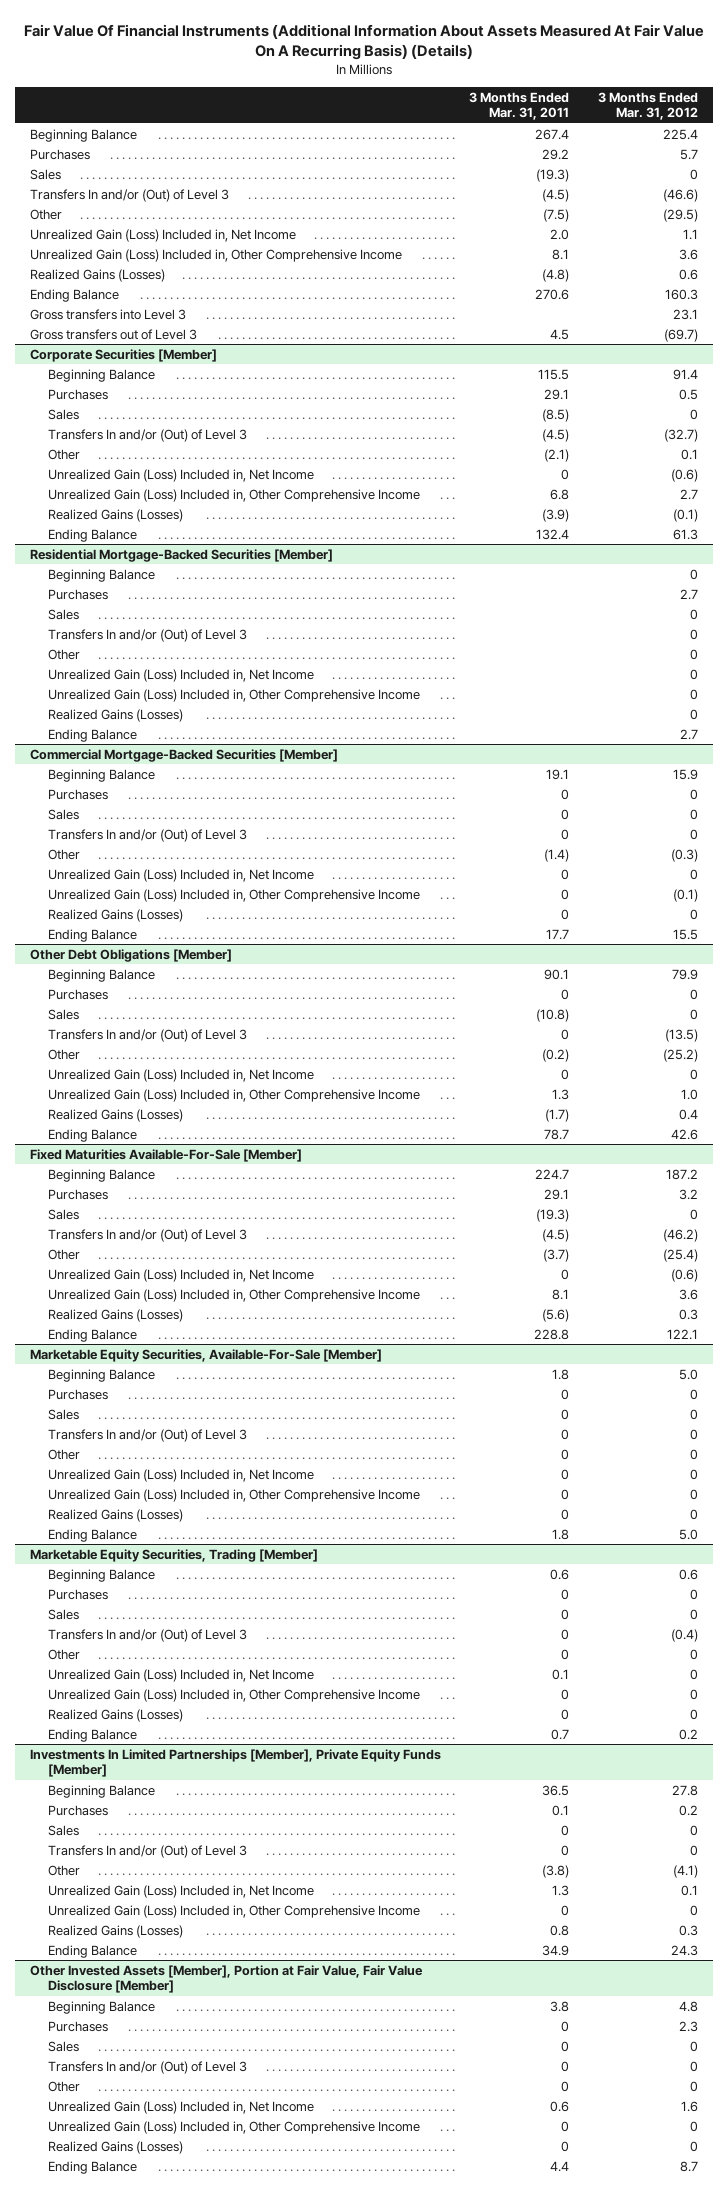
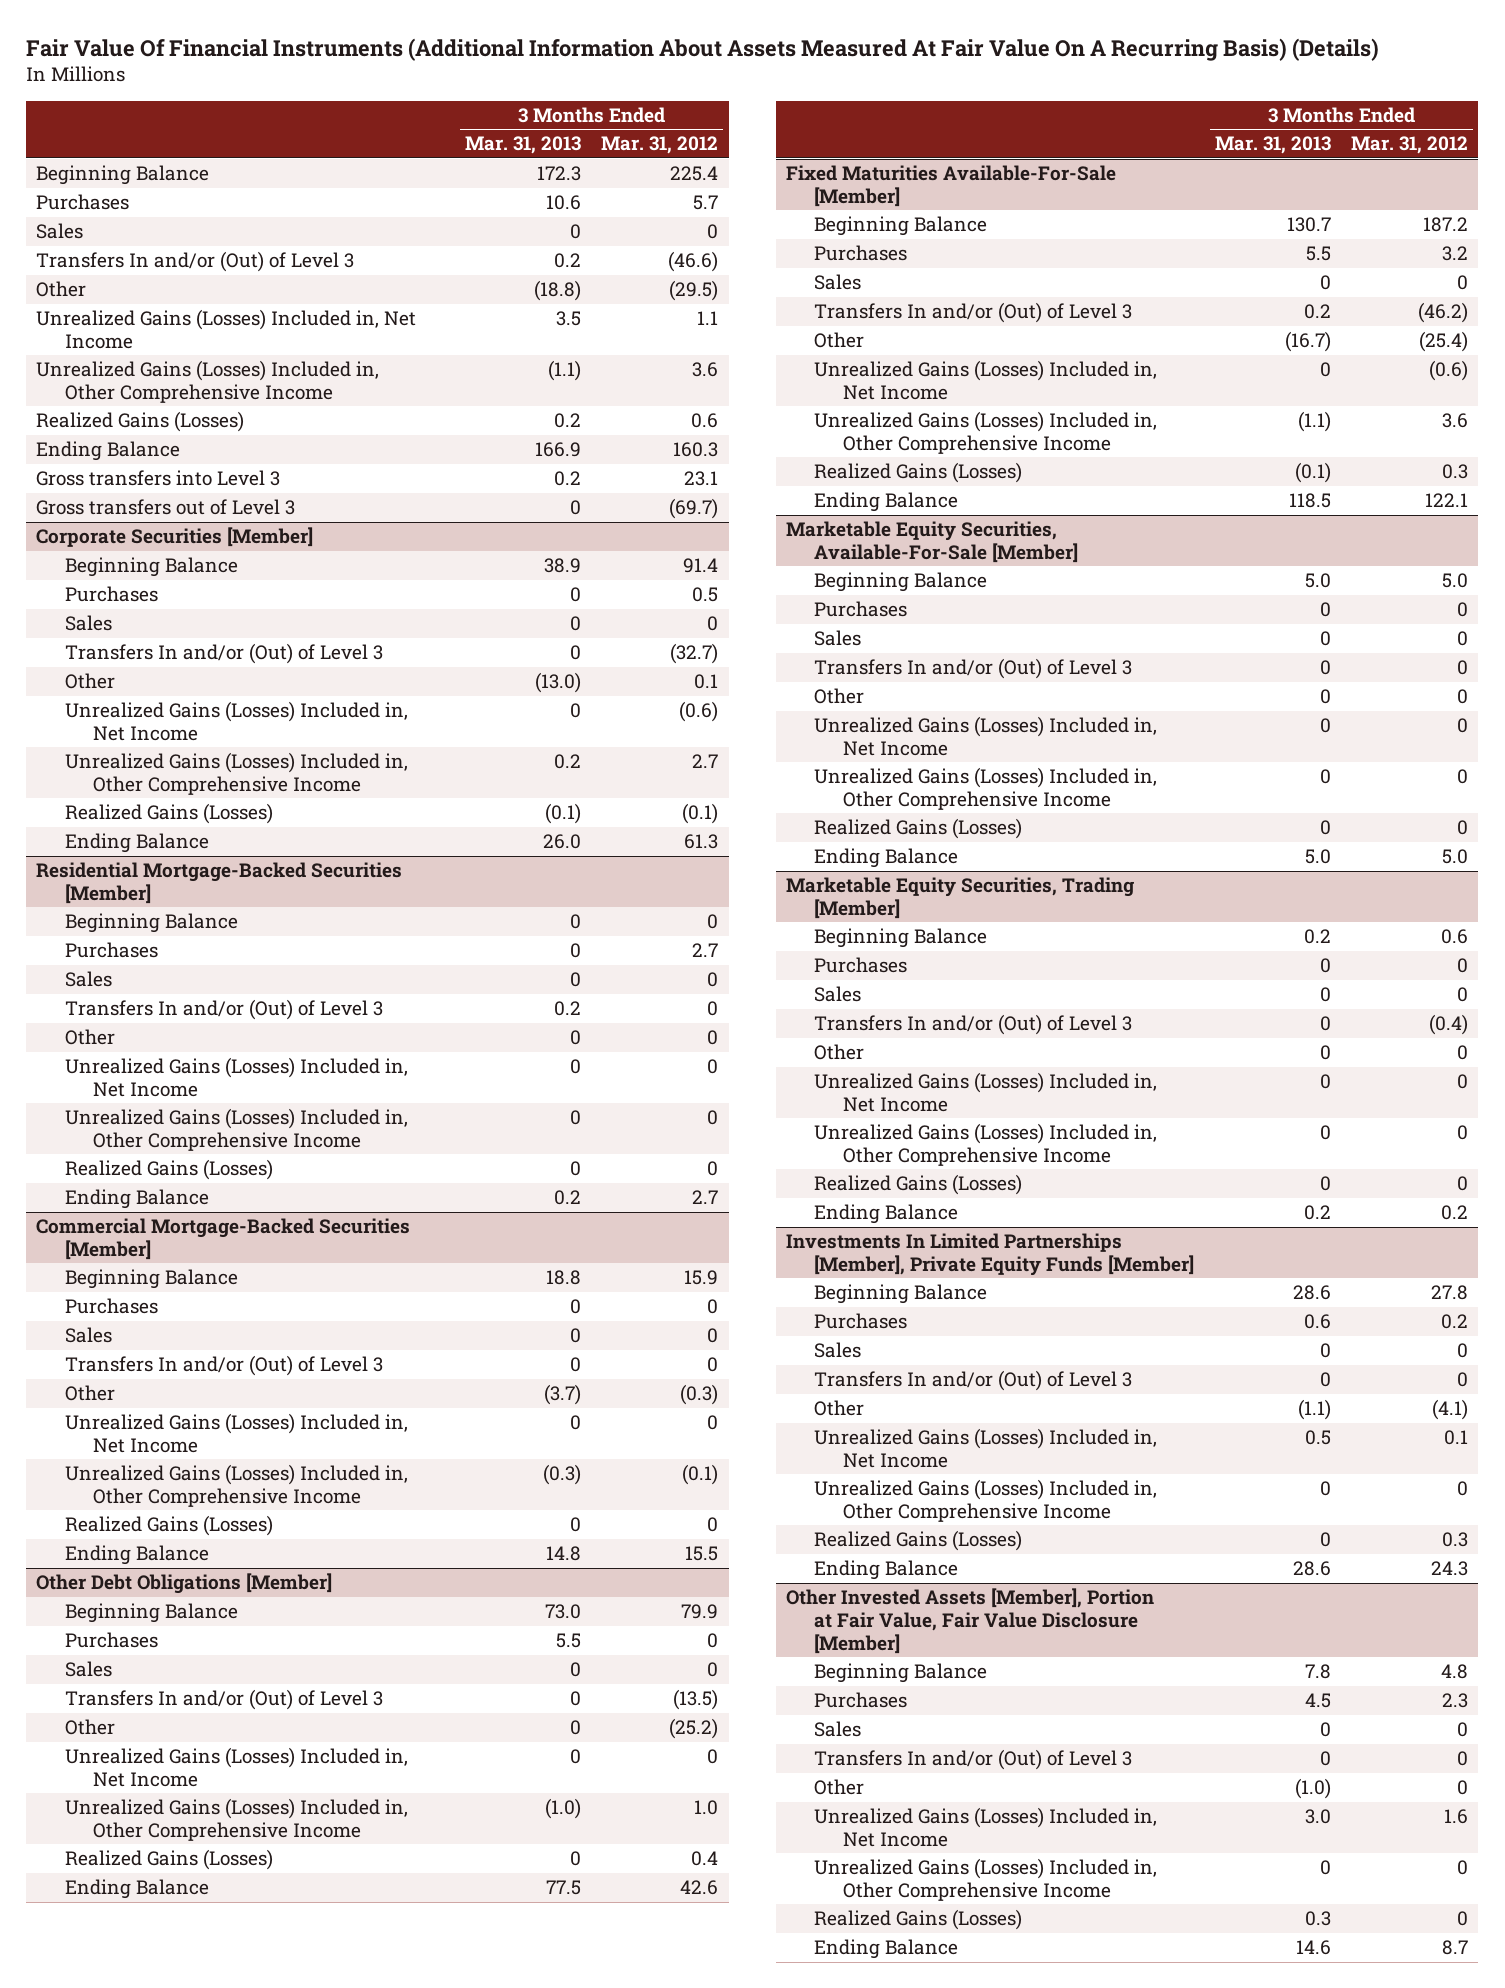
[469,91,570,121] 3 Months Ended Mar. 31, 2011 -> none
none -> [464,136,581,155] Mar. 31, 2013
[29,228,296,242] Unrealized Gain (Loss) Included in, Net Income -> [36,309,417,349] Unrealized Gains (Losses) Included in, Net Income
[29,248,402,262] Unrealized Gain (Loss) Included in, Other Comprehensive Income -> [36,360,380,403] Unrealized Gains (Losses) Included in, Other Comprehensive Income
[47,468,314,482] Unrealized Gain (Loss) Included in, Net Income -> [64,701,408,741] Unrealized Gains (Losses) Included in, Net Income
[47,488,420,502] Unrealized Gain (Loss) Included in, Other Comprehensive Income -> [64,752,408,795] Unrealized Gains (Losses) Included in, Other Comprehensive Income
[47,668,314,682] Unrealized Gain (Loss) Included in, Net Income -> [64,1057,408,1097] Unrealized Gains (Losses) Included in, Net Income
[47,688,420,702] Unrealized Gain (Loss) Included in, Other Comprehensive Income -> [64,1108,408,1151] Unrealized Gains (Losses) Included in, Other Comprehensive Income
[47,868,314,882] Unrealized Gain (Loss) Included in, Net Income -> [64,1413,408,1453] Unrealized Gains (Losses) Included in, Net Income
[47,888,420,902] Unrealized Gain (Loss) Included in, Other Comprehensive Income -> [64,1464,408,1507] Unrealized Gains (Losses) Included in, Other Comprehensive Income
[47,1068,314,1082] Unrealized Gain (Loss) Included in, Net Income -> [64,1747,408,1787] Unrealized Gains (Losses) Included in, Net Income
[47,1088,420,1102] Unrealized Gain (Loss) Included in, Other Comprehensive Income -> [64,1798,408,1841] Unrealized Gains (Losses) Included in, Other Comprehensive Income
[47,1268,314,1282] Unrealized Gain (Loss) Included in, Net Income -> [814,360,1158,400] Unrealized Gains (Losses) Included in, Net Income
[47,1288,420,1302] Unrealized Gain (Loss) Included in, Other Comprehensive Income -> [814,411,1158,454] Unrealized Gains (Losses) Included in, Other Comprehensive Income
[47,1468,314,1482] Unrealized Gain (Loss) Included in, Net Income -> [814,716,1158,756] Unrealized Gains (Losses) Included in, Net Income
[47,1488,420,1502] Unrealized Gain (Loss) Included in, Other Comprehensive Income -> [814,767,1158,810] Unrealized Gains (Losses) Included in, Other Comprehensive Income
[47,1668,314,1682] Unrealized Gain (Loss) Included in, Net Income -> [814,1072,1158,1112] Unrealized Gains (Losses) Included in, Net Income
[47,1688,420,1702] Unrealized Gain (Loss) Included in, Other Comprehensive Income -> [814,1123,1158,1166] Unrealized Gains (Losses) Included in, Other Comprehensive Income
[47,1884,314,1898] Unrealized Gain (Loss) Included in, Net Income -> [814,1428,1158,1468] Unrealized Gains (Losses) Included in, Net Income
[47,1904,420,1918] Unrealized Gain (Loss) Included in, Other Comprehensive Income -> [814,1479,1158,1522] Unrealized Gains (Losses) Included in, Other Comprehensive Income
[47,2100,314,2114] Unrealized Gain (Loss) Included in, Net Income -> [814,1807,1158,1847] Unrealized Gains (Losses) Included in, Net Income
[47,2120,420,2134] Unrealized Gain (Loss) Included in, Other Comprehensive Income -> [814,1858,1158,1901] Unrealized Gains (Losses) Included in, Other Comprehensive Income

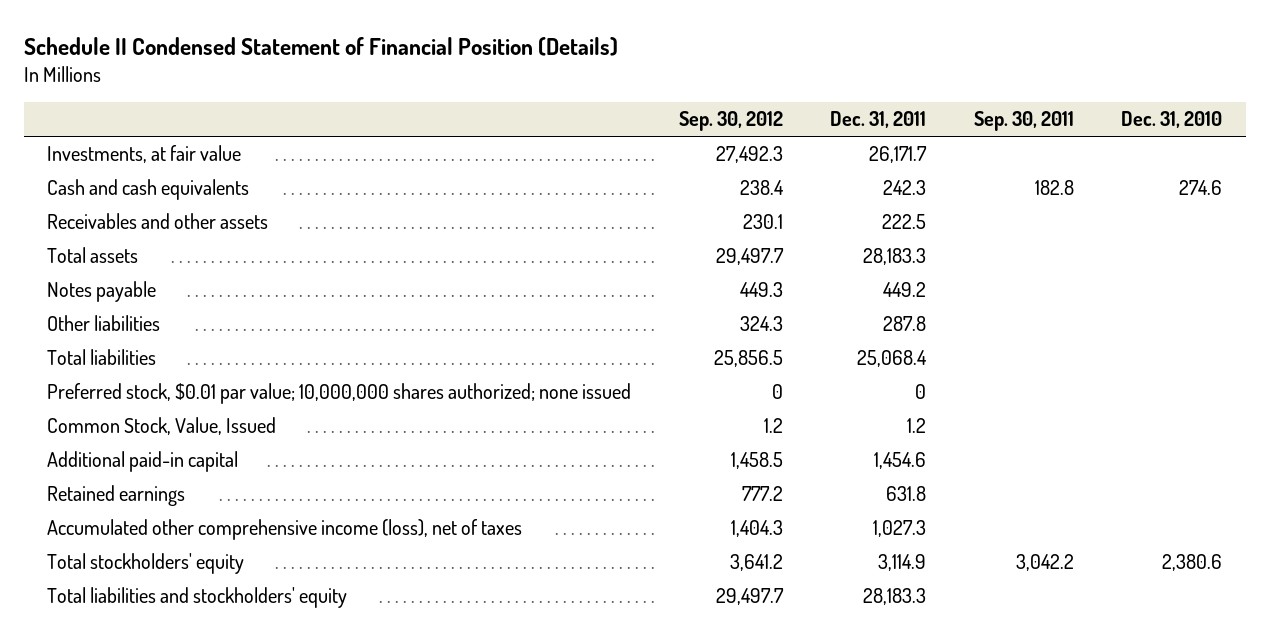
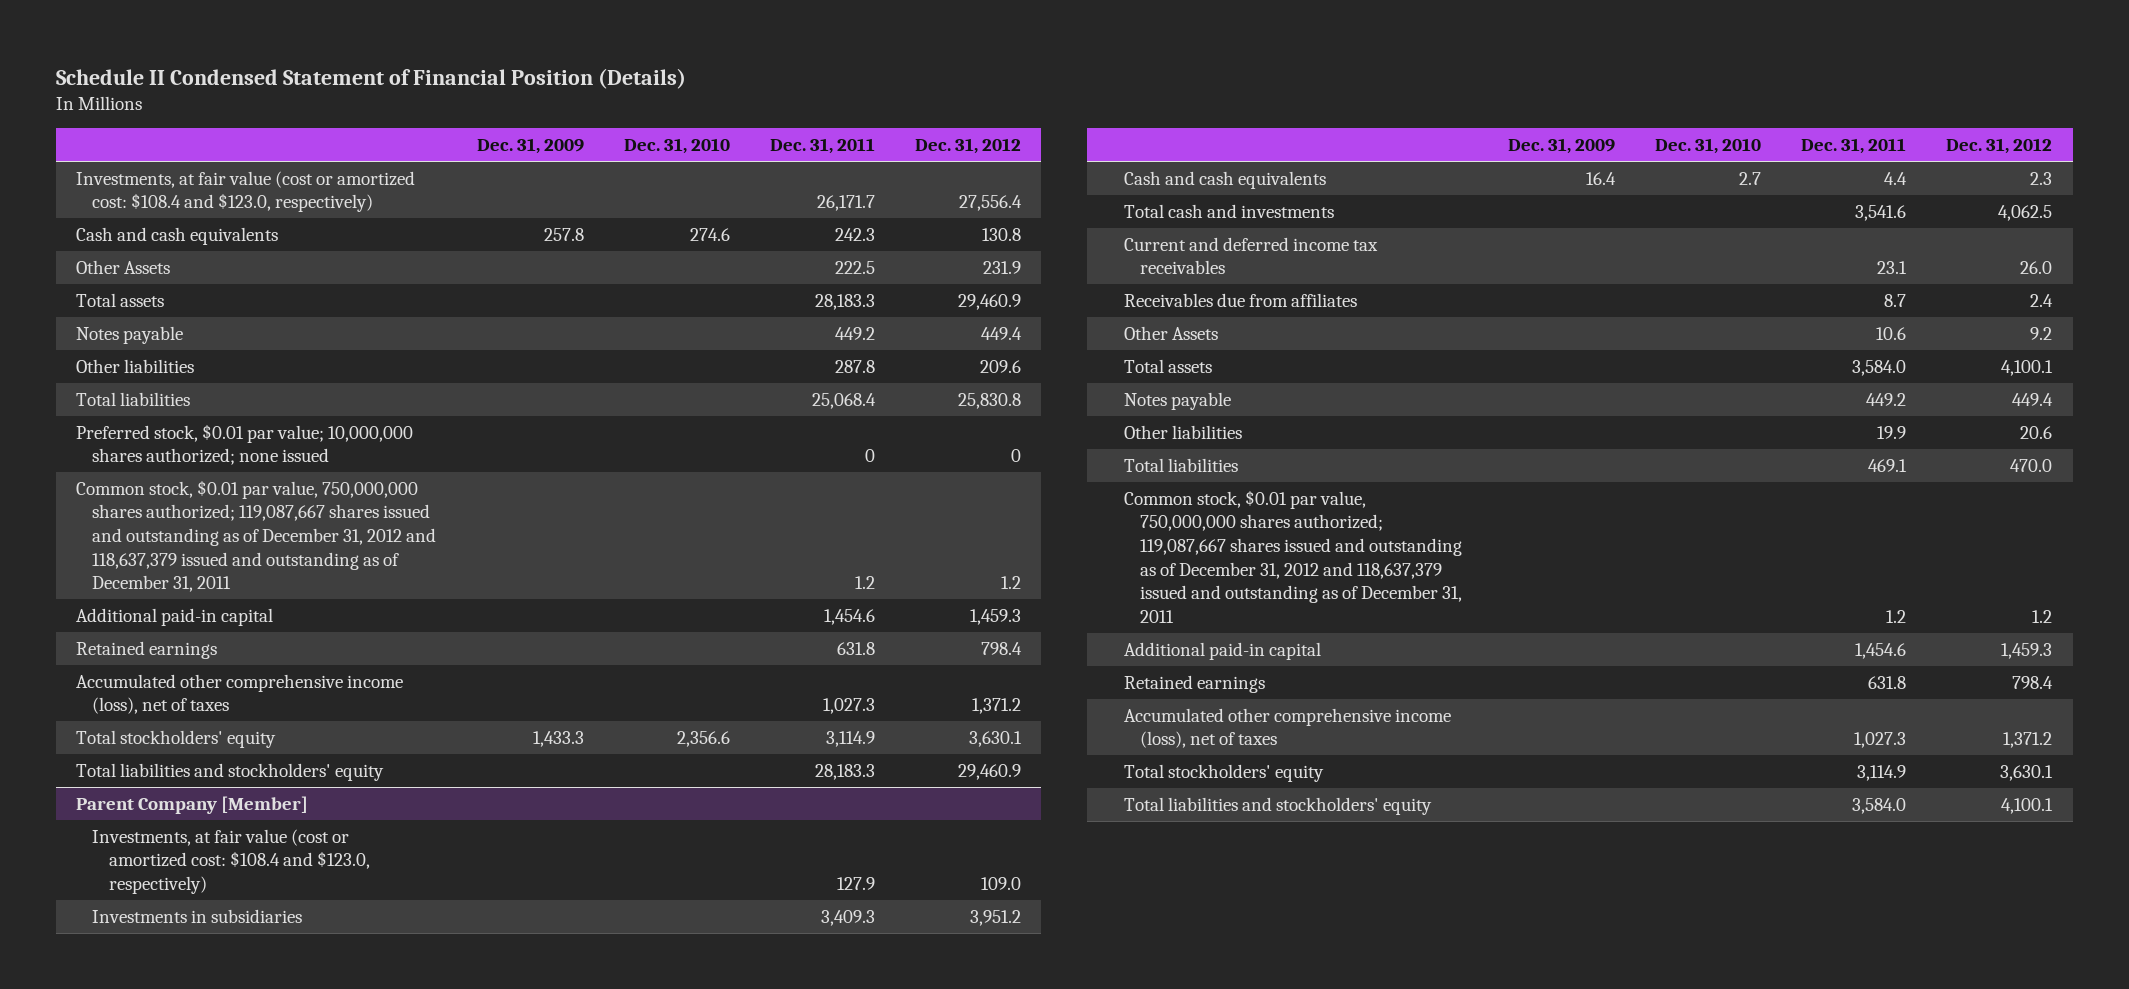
[678,111,783,132] Sep. 30, 2012 -> none
[973,111,1074,132] Sep. 30, 2011 -> none
none -> [476,138,584,155] Dec. 31, 2009
none -> [915,138,1022,155] Dec. 31, 2012
[47,145,242,164] Investments, at fair value -> [76,170,416,213] Investments, at fair value (cost or amortized cost: $108.4 and $123.0, respectively)
[47,213,269,230] Receivables and other assets -> [76,259,171,274] Other Assets
[47,417,277,436] Common Stock, Value, Issued -> [76,479,437,593] Common stock, $0.01 par value, 750,000,000 shares authorized; 119,087,667 shares issued and outstanding as of December 31, 2012 and 118,637,379 issued and outstanding as of December 31, 2011
[1162,554,1223,572] 2,380.6 -> [676,730,730,747] 2,356.6
none -> [76,795,309,814] Parent Company [Member]
none -> [92,828,370,894] Investments, at fair value (cost or amortized cost: $108.4 and $123.0, respectively)
none -> [92,908,303,923] Investments in subsidiaries
none -> [1123,170,1326,189] Cash and cash equivalents
none -> [1123,203,1334,218] Total cash and investments
none -> [1123,236,1378,275] Current and deferred income tax receivables
none -> [1123,292,1357,307] Receivables due from affiliates
none -> [1123,325,1218,340] Other Assets
none -> [1123,358,1212,373] Total assets
none -> [1123,391,1231,410] Notes payable
none -> [1123,424,1242,439] Other liabilities
none -> [1123,457,1238,472] Total liabilities
none -> [1123,489,1462,623] Common stock, $0.01 par value, 750,000,000 shares authorized; 119,087,667 shares issued and outstanding as of December 31, 2012 and 118,637,379 issued and outstanding as of December 31, 2011
none -> [1123,641,1321,660] Additional paid-in capital
none -> [1123,674,1265,693] Retained earnings
none -> [1123,707,1451,749] Accumulated other comprehensive income (loss), net of taxes
none -> [1123,763,1324,782] Total stockholders' equity
none -> [1123,796,1432,815] Total liabilities and stockholders' equity

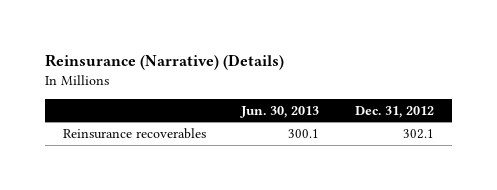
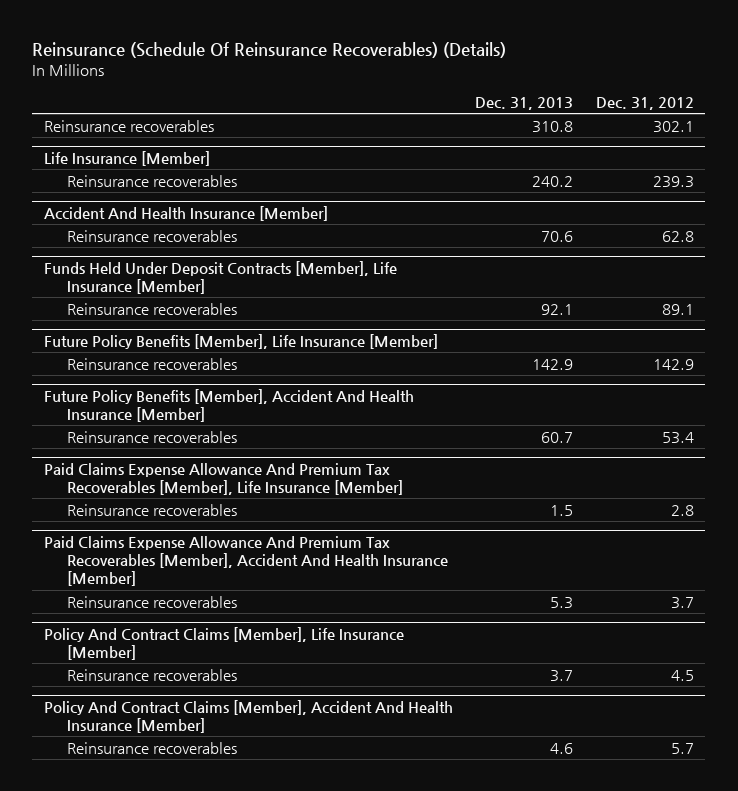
[44,54,284,71] Reinsurance (Narrative) (Details) -> [32,42,507,59] Reinsurance (Schedule Of Reinsurance Recoverables) (Details)
[240,105,320,118] Jun. 30, 2013 -> none
none -> [475,96,574,110] Dec. 31, 2013
none -> [43,150,210,166] Life Insurance [Member]
none -> [66,174,237,187] Reinsurance recoverables
none -> [43,205,328,221] Accident And Health Insurance [Member]
none -> [66,229,237,242] Reinsurance recoverables
none -> [43,260,397,295] Funds Held Under Deposit Contracts [Member], Life Insurance [Member]
none -> [66,302,237,315] Reinsurance recoverables
none -> [43,333,438,349] Future Policy Benefits [Member], Life Insurance [Member]
none -> [66,357,237,370] Reinsurance recoverables
none -> [43,388,414,423] Future Policy Benefits [Member], Accident And Health Insurance [Member]
none -> [66,430,237,443] Reinsurance recoverables
none -> [43,462,403,496] Paid Claims Expense Allowance And Premium Tax Recoverables [Member], Life Insurance [Member]
none -> [66,503,237,516] Reinsurance recoverables
none -> [43,535,448,587] Paid Claims Expense Allowance And Premium Tax Recoverables [Member], Accident And Health Insurance [Member]
none -> [66,595,237,608] Reinsurance recoverables
none -> [43,626,404,661] Policy And Contract Claims [Member], Life Insurance [Member]
none -> [66,668,237,681] Reinsurance recoverables
none -> [43,699,453,734] Policy And Contract Claims [Member], Accident And Health Insurance [Member]
none -> [66,741,237,754] Reinsurance recoverables

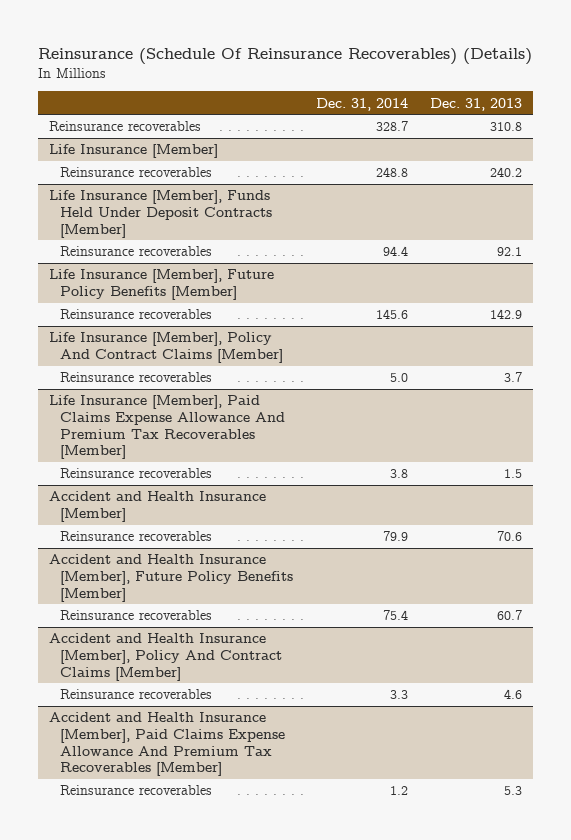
[596,96,695,110] Dec. 31, 2012 -> none
none -> [315,97,408,111] Dec. 31, 2014
[43,205,328,221] Accident And Health Insurance [Member] -> none
[66,229,237,242] Reinsurance recoverables -> none
[43,260,397,295] Funds Held Under Deposit Contracts [Member], Life Insurance [Member] -> [49,190,273,238] Life Insurance [Member], Funds Held Under Deposit Contracts [Member]
[43,333,438,349] Future Policy Benefits [Member], Life Insurance [Member] -> [49,269,275,300] Life Insurance [Member], Future Policy Benefits [Member]
[43,388,414,423] Future Policy Benefits [Member], Accident And Health Insurance [Member] -> none
[66,430,237,443] Reinsurance recoverables -> none
[43,462,403,496] Paid Claims Expense Allowance And Premium Tax Recoverables [Member], Life Insurance [Member] -> none
[66,503,237,516] Reinsurance recoverables -> none
[43,535,448,587] Paid Claims Expense Allowance And Premium Tax Recoverables [Member], Accident And Health Insurance [Member] -> none
[66,595,237,608] Reinsurance recoverables -> none
[43,626,404,661] Policy And Contract Claims [Member], Life Insurance [Member] -> [49,332,284,363] Life Insurance [Member], Policy And Contract Claims [Member]
none -> [49,395,286,460] Life Insurance [Member], Paid Claims Expense Allowance And Premium Tax Recoverables [Member]
none -> [60,468,213,479] Reinsurance recoverables
none -> [49,491,267,522] Accident and Health Insurance [Member]
none -> [60,531,213,542] Reinsurance recoverables
none -> [49,554,294,602] Accident and Health Insurance [Member], Future Policy Benefits [Member]
none -> [60,610,213,621] Reinsurance recoverables
[43,699,453,734] Policy And Contract Claims [Member], Accident And Health Insurance [Member] -> [49,633,283,681] Accident and Health Insurance [Member], Policy And Contract Claims [Member]
none -> [49,712,286,777] Accident and Health Insurance [Member], Paid Claims Expense Allowance And Premium Tax Recoverables [Member]
none -> [60,785,213,796] Reinsurance recoverables

